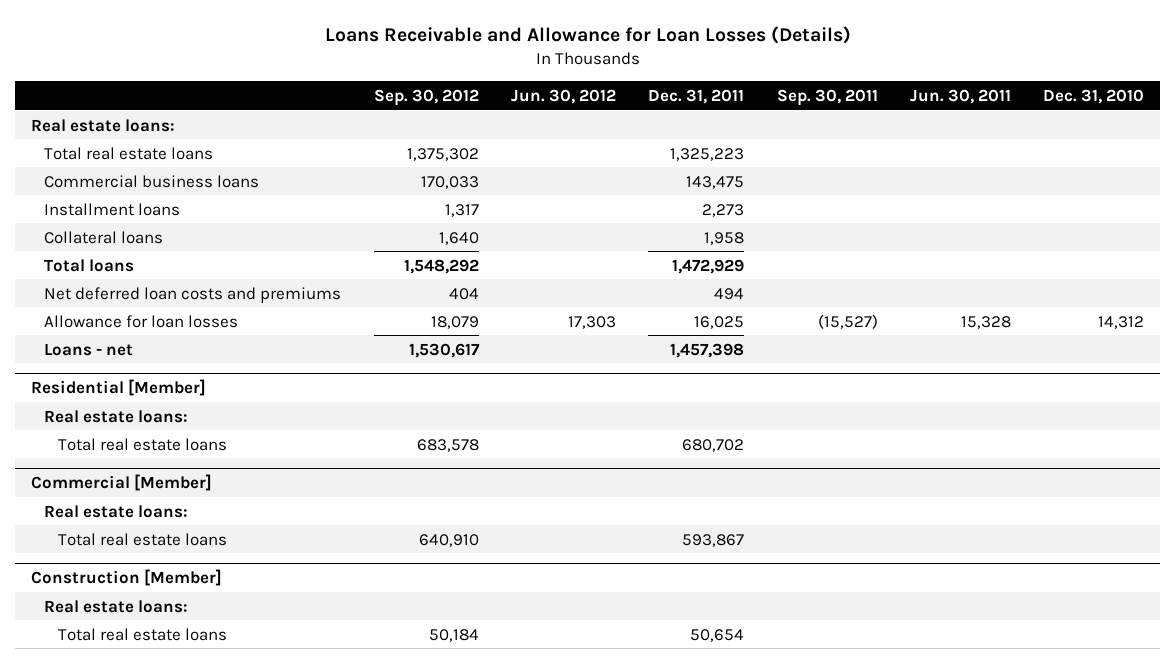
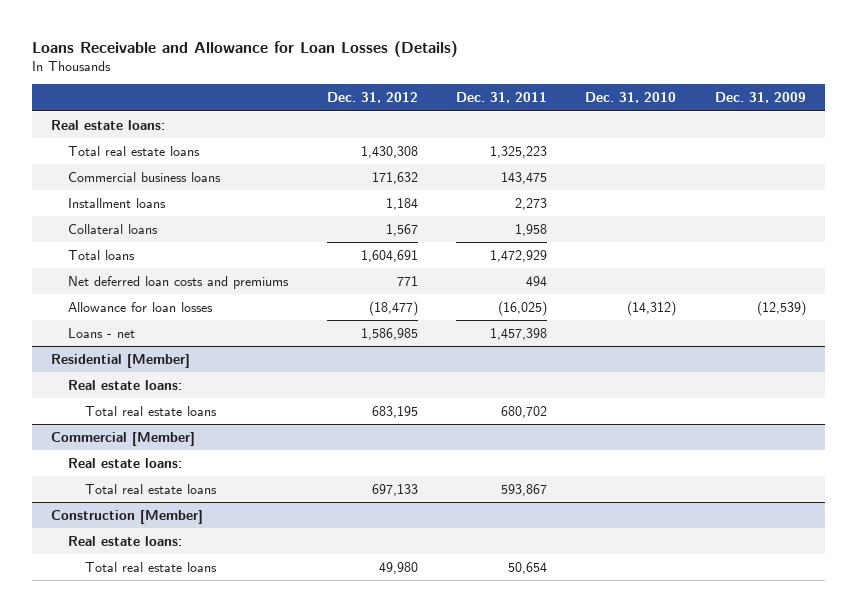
[373,88,479,106] Sep. 30, 2012 -> none
[511,88,617,104] Jun. 30, 2012 -> none
[776,88,878,106] Sep. 30, 2011 -> none
[909,88,1011,104] Jun. 30, 2011 -> none
none -> [326,92,418,104] Dec. 31, 2012
none -> [714,92,806,104] Dec. 31, 2009
[694,315,745,329] 16,025 -> [498,300,548,316] (16,025)
[1098,315,1145,329] 14,312 -> [627,300,677,316] (14,312)

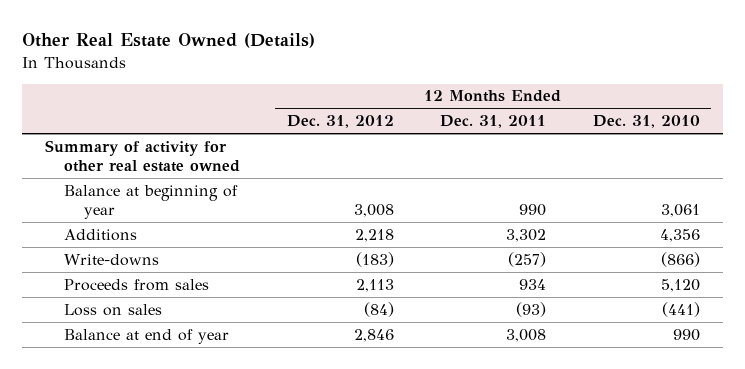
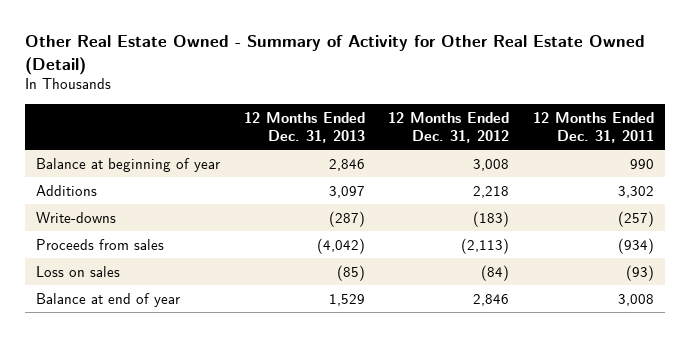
[21,33,315,49] Other Real Estate Owned (Details) -> [24,35,645,75] Other Real Estate Owned - Summary of Activity for Other Real Estate Owned (Detail)
[592,115,700,129] Dec. 31, 2010 -> none
none -> [243,111,365,143] 12 Months Ended Dec. 31, 2013
[44,139,241,173] Summary of activity for other real estate owned -> none
[355,278,394,292] 2,113 -> [461,237,510,254] (2,113)
[519,278,547,290] 934 -> [617,237,654,254] (934)

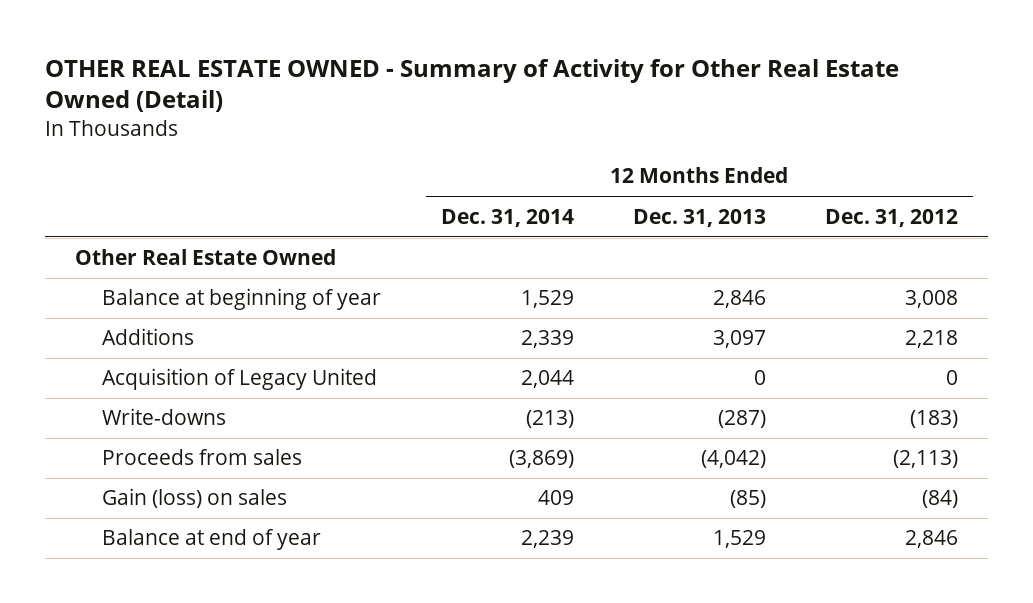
[24,35,645,75] Other Real Estate Owned - Summary of Activity for Other Real Estate Owned (Detail) -> [44,58,899,113] OTHER REAL ESTATE OWNED - Summary of Activity for Other Real Estate Owned (Detail)
[532,111,654,143] 12 Months Ended Dec. 31, 2011 -> none
none -> [440,208,574,227] Dec. 31, 2014
none -> [74,249,336,266] Other Real Estate Owned
none -> [102,368,378,391] Acquisition of Legacy United
[36,265,121,277] Loss on sales -> [102,488,288,509] Gain (loss) on sales

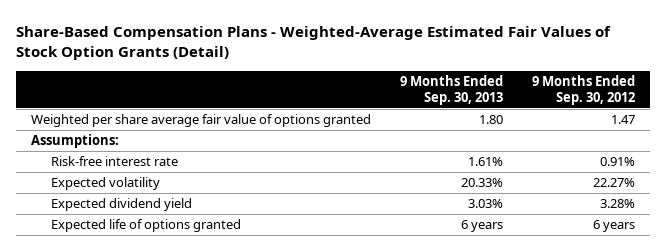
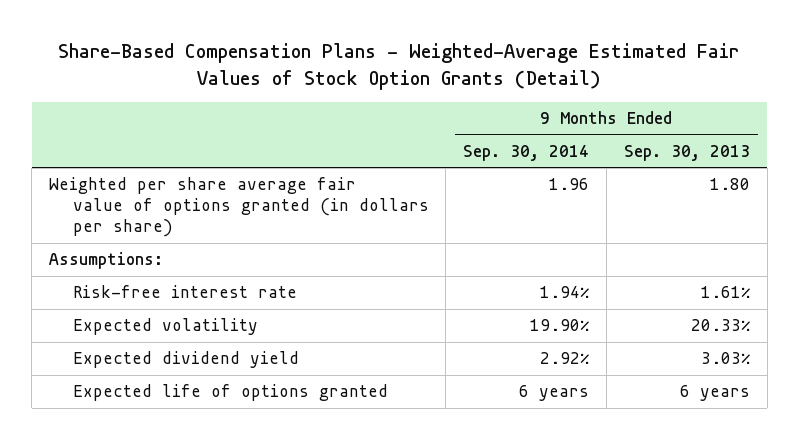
[532,74,636,106] 9 Months Ended Sep. 30, 2012 -> none
none -> [463,144,590,161] Sep. 30, 2014
[30,114,371,128] Weighted per share average fair value of options granted -> [49,177,429,238] Weighted per share average fair value of options granted (in dollars per share)

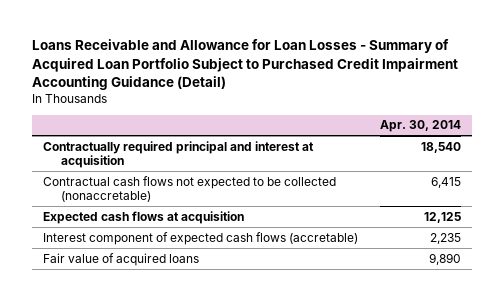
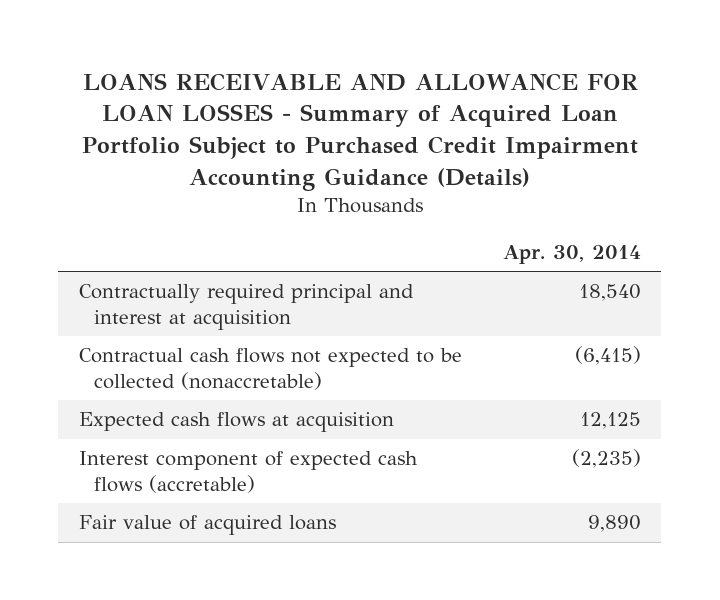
[31,39,458,90] Loans Receivable and Allowance for Loan Losses - Summary of Acquired Loan Portfolio Subject to Purchased Credit Impairment Accounting Guidance (Detail) -> [81,72,638,191] LOANS RECEIVABLE AND ALLOWANCE FOR LOAN LOSSES - Summary of Acquired Loan Portfolio Subject to Purchased Credit Impairment Accounting Guidance (Details)
[431,176,462,188] 6,415 -> [574,346,641,366] (6,415)
[430,232,462,244] 2,235 -> [571,449,641,469] (2,235)

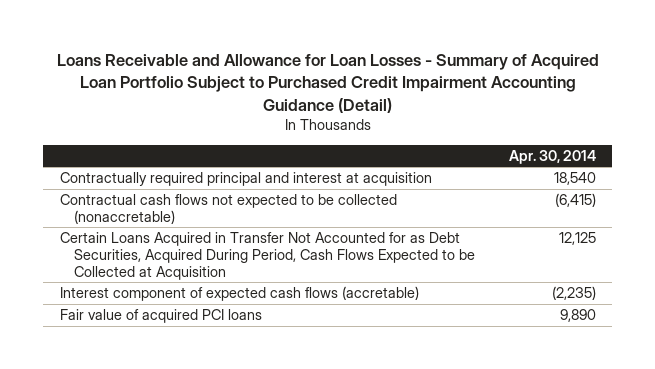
[81,72,638,191] LOANS RECEIVABLE AND ALLOWANCE FOR LOAN LOSSES - Summary of Acquired Loan Portfolio Subject to Purchased Credit Impairment Accounting Guidance (Details) -> [56,53,599,113] Loans Receivable and Allowance for Loan Losses - Summary of Acquired Loan Portfolio Subject to Purchased Credit Impairment Accounting Guidance (Detail)
[78,412,394,433] Expected cash flows at acquisition -> [59,232,476,280] Certain Loans Acquired in Transfer Not Accounted for as Debt Securities, Acquired During Period, Cash Flows Expected to be Collected at Acquisition
[78,515,336,536] Fair value of acquired loans -> [59,309,262,324] Fair value of acquired PCI loans

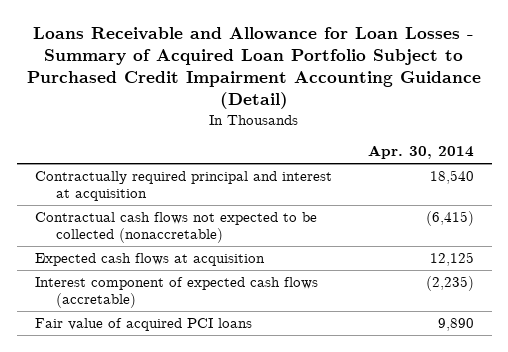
[59,232,476,280] Certain Loans Acquired in Transfer Not Accounted for as Debt Securities, Acquired During Period, Cash Flows Expected to be Collected at Acquisition -> [34,253,265,267] Expected cash flows at acquisition

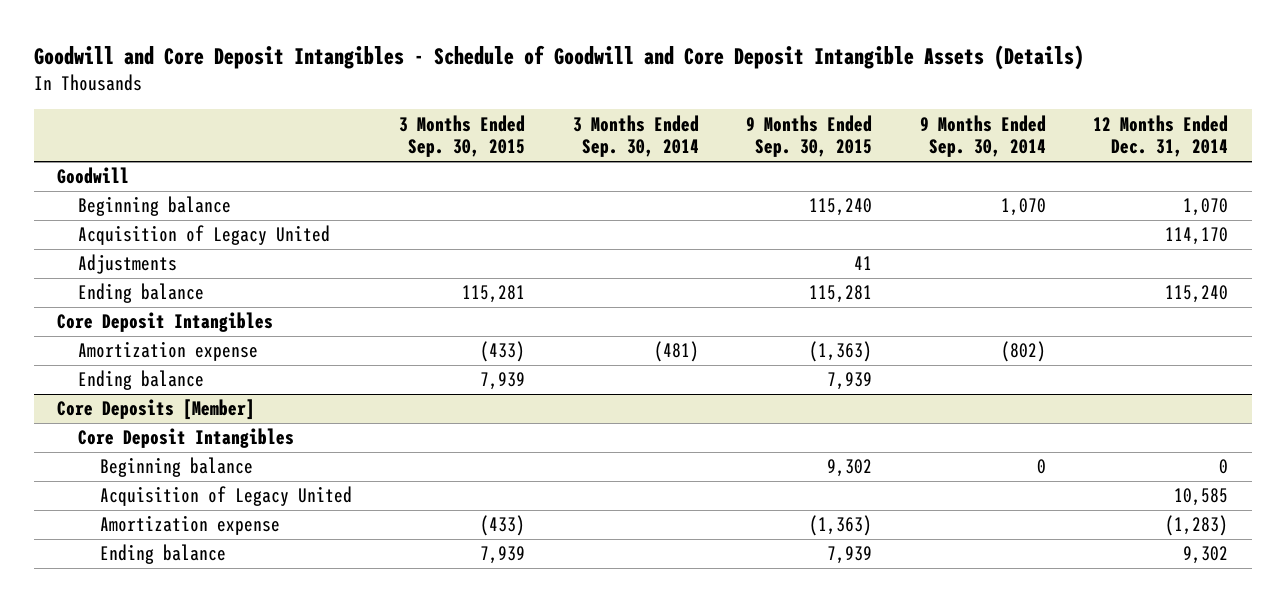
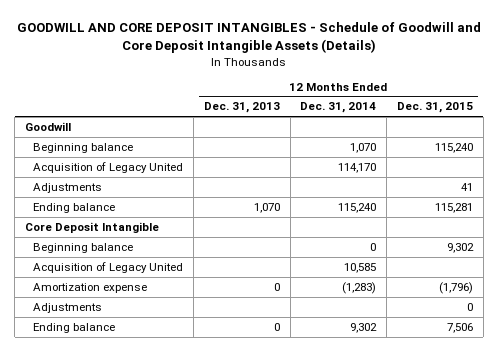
[33,44,1084,70] Goodwill and Core Deposit Intangibles - Schedule of Goodwill and Core Deposit Intangible Assets (Details) -> [16,22,481,54] GOODWILL AND CORE DEPOSIT INTANGIBLES - Schedule of Goodwill and Core Deposit Intangible Assets (Details)
[399,114,526,158] 3 Months Ended Sep. 30, 2015 -> none
[572,114,699,158] 3 Months Ended Sep. 30, 2014 -> none
[746,114,873,158] 9 Months Ended Sep. 30, 2015 -> none
[919,114,1046,158] 9 Months Ended Sep. 30, 2014 -> none
none -> [203,102,280,114] Dec. 31, 2013
none -> [397,102,474,114] Dec. 31, 2015
[78,341,259,362] Amortization expense -> none
[78,370,205,391] Ending balance -> none
[57,399,256,421] Core Deposits [Member] -> none
[78,428,295,449] Core Deposit Intangibles -> none
[57,312,274,333] Core Deposit Intangibles -> [24,221,159,233] Core Deposit Intangible
none -> [33,302,103,313] Adjustments

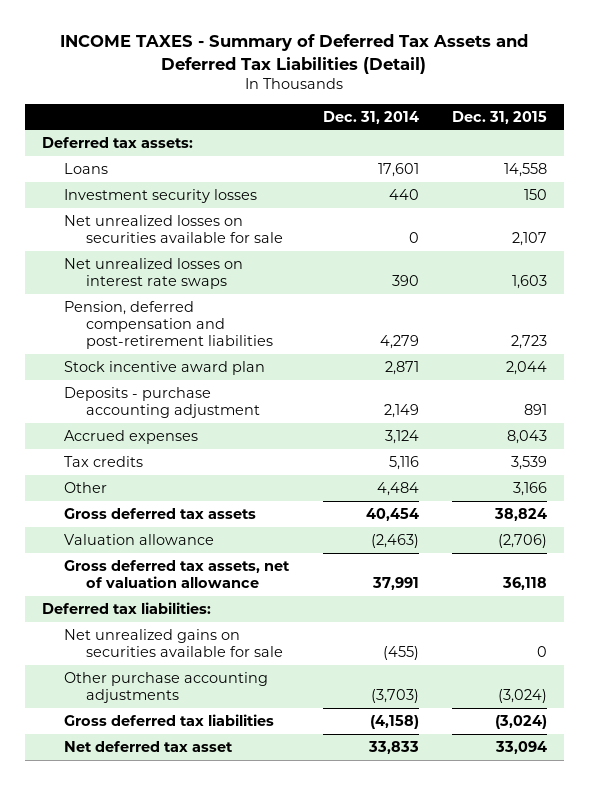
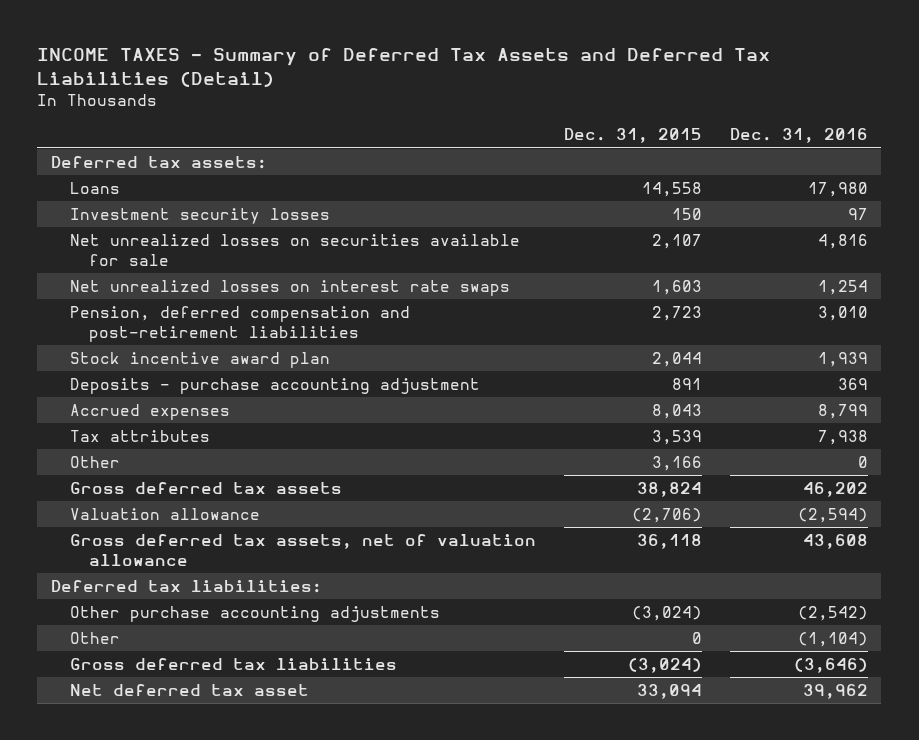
[322,110,419,124] Dec. 31, 2014 -> none
none -> [729,128,868,144] Dec. 31, 2016
[64,455,144,467] Tax credits -> [69,429,210,442] Tax attributes
[64,628,284,657] Net unrealized gains on securities available for sale -> none
none -> [69,631,120,644] Other

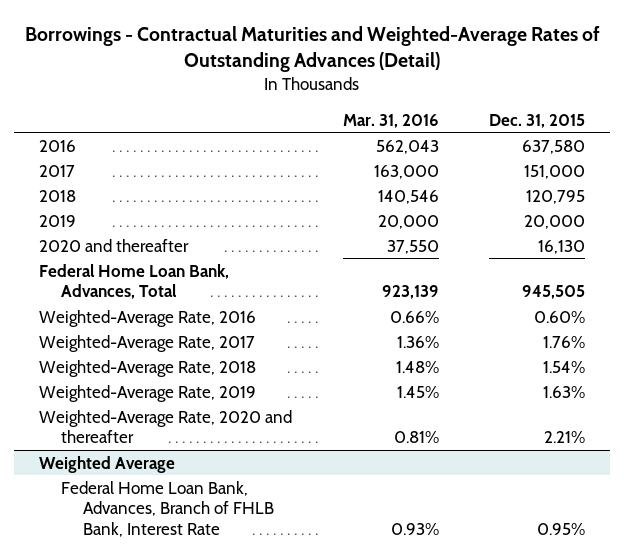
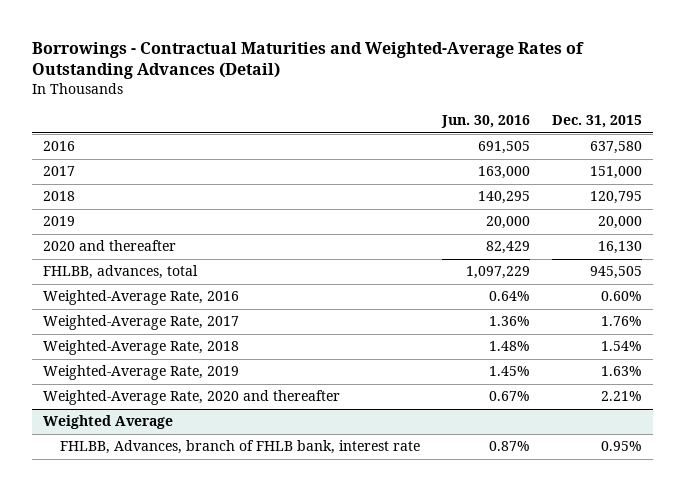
[342,113,439,128] Mar. 31, 2016 -> none
none -> [440,115,530,129] Jun. 30, 2016
[39,263,230,300] Federal Home Loan Bank, Advances, Total -> [42,265,198,280] FHLBB, advances, total
[61,480,275,538] Federal Home Loan Bank, Advances, Branch of FHLB Bank, Interest Rate -> [59,440,420,455] FHLBB, Advances, branch of FHLB bank, interest rate

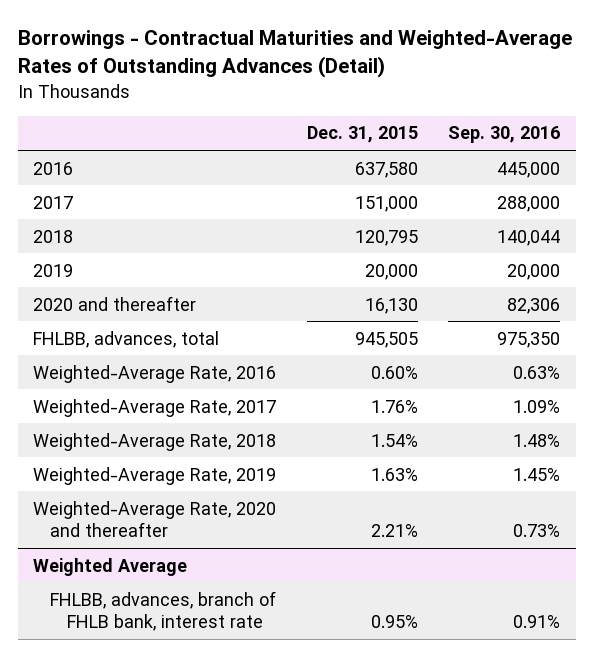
[440,115,530,129] Jun. 30, 2016 -> none
none -> [448,126,561,144] Sep. 30, 2016
[59,440,420,455] FHLBB, Advances, branch of FHLB bank, interest rate -> [49,590,276,631] FHLBB, advances, branch of FHLB bank, interest rate

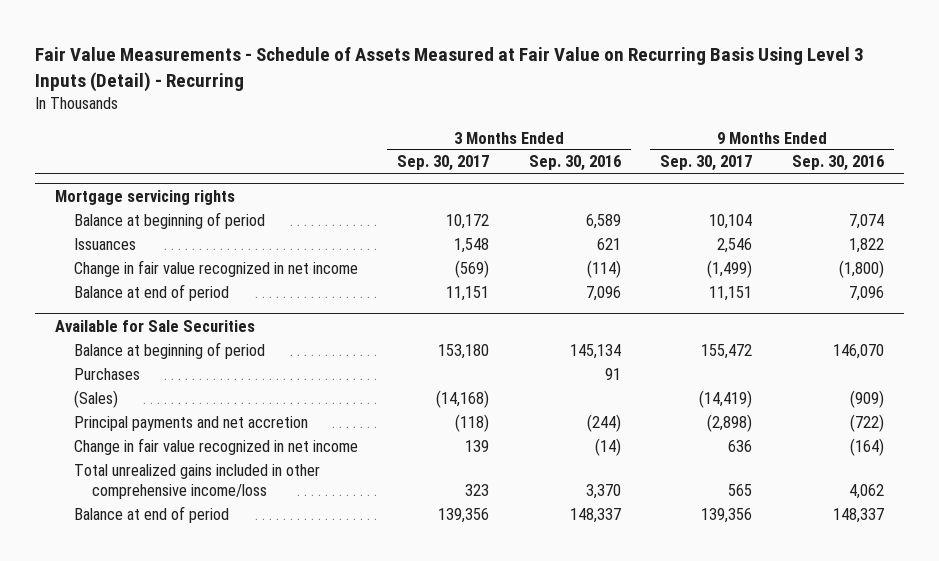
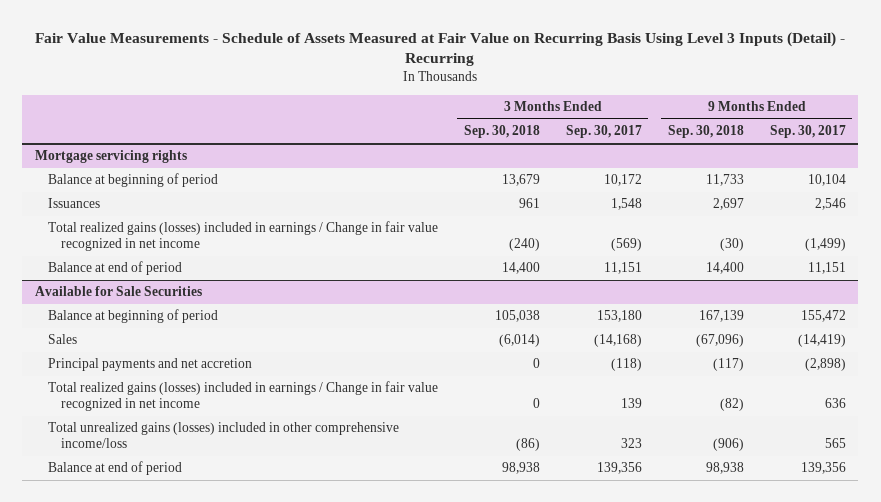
[528,155,621,172] Sep. 30, 2016 -> none
[791,155,884,172] Sep. 30, 2016 -> none
none -> [463,125,540,139] Sep. 30, 2018
none -> [667,125,744,139] Sep. 30, 2018
[73,259,358,277] Change in fair value recognized in net income -> [47,221,438,251] Total realized gains (losses) included in earnings / Change in fair value recognized in net income
[73,367,140,380] Purchases -> none
[73,389,118,408] (Sales) -> [47,334,77,345] Sales
[73,437,358,455] Change in fair value recognized in net income -> [47,381,438,411] Total realized gains (losses) included in earnings / Change in fair value recognized in net income
[73,463,320,499] Total unrealized gains included in other comprehensive income/loss -> [47,422,399,448] Total unrealized gains (losses) included in other comprehensive income/loss

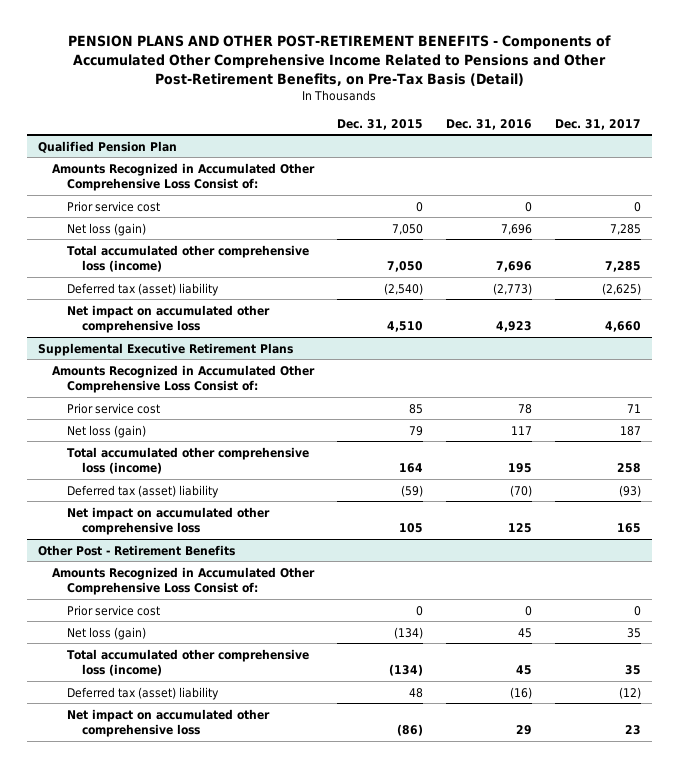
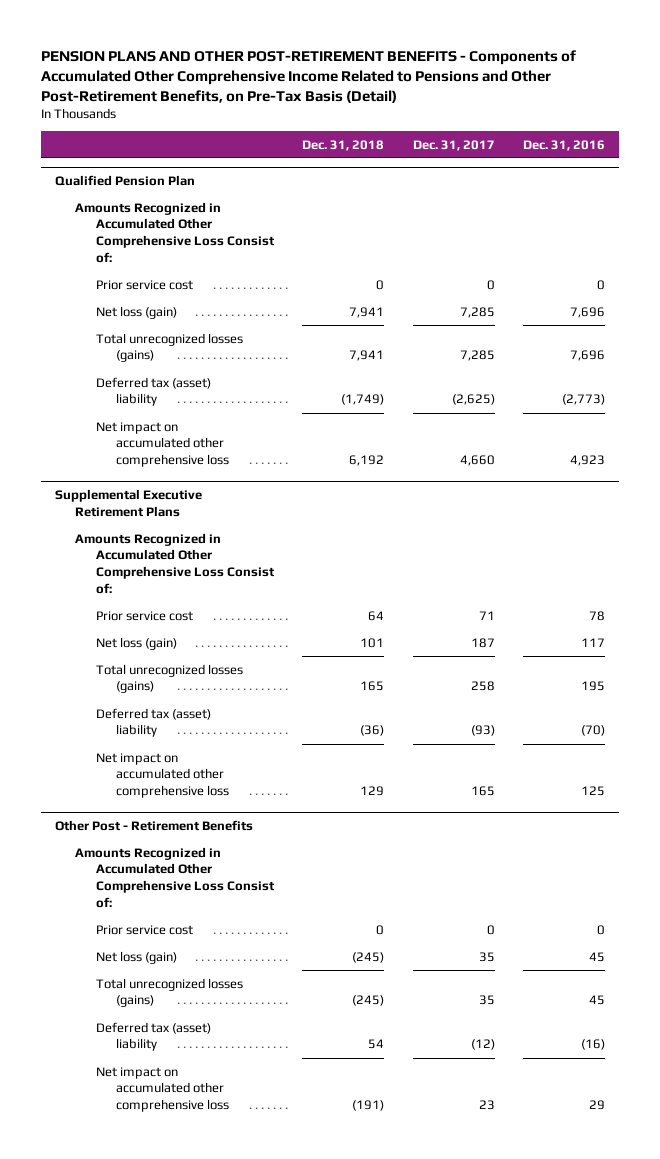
[337,118,424,130] Dec. 31, 2015 -> none
none -> [302,139,385,151] Dec. 31, 2018
[67,244,310,273] Total accumulated other comprehensive loss (income) -> [95,332,243,363] Total unrecognized losses (gains)
[67,446,310,475] Total accumulated other comprehensive loss (income) -> [95,663,243,694] Total unrecognized losses (gains)
[67,648,310,677] Total accumulated other comprehensive loss (income) -> [95,977,243,1008] Total unrecognized losses (gains)

